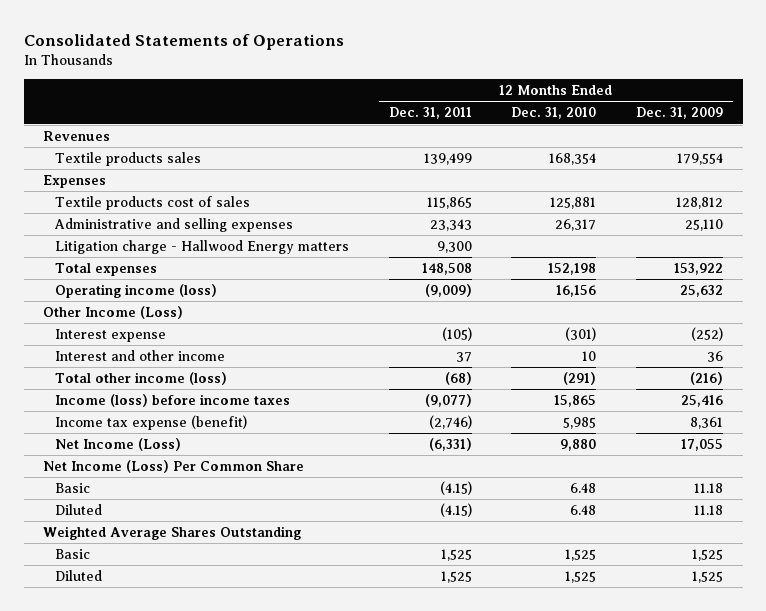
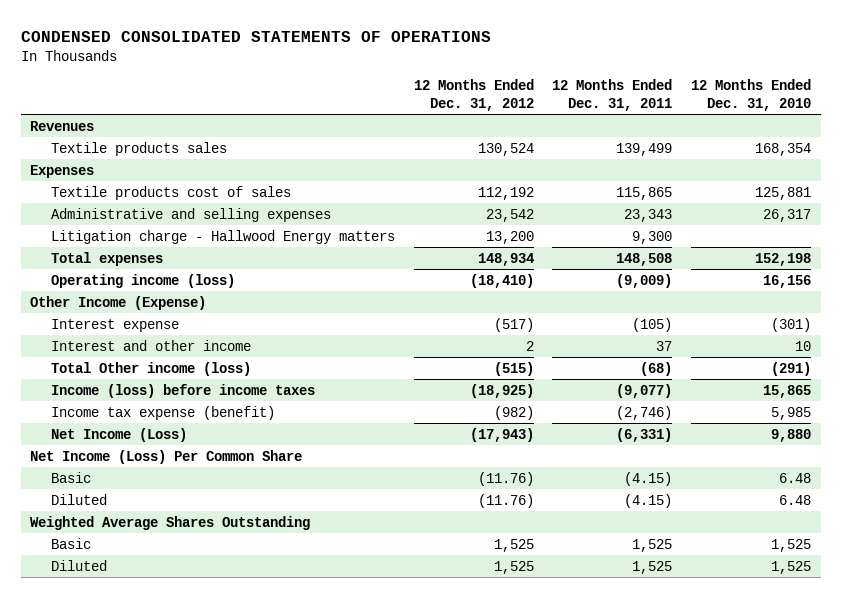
[23,33,344,50] Consolidated Statements of Operations -> [20,31,491,43] CONDENSED CONSOLIDATED STATEMENTS OF OPERATIONS
[635,107,723,120] Dec. 31, 2009 -> none
none -> [413,79,534,111] 12 Months Ended Dec. 31, 2012
[43,306,184,320] Other Income (Loss) -> [29,295,206,310] Other Income (Expense)
[55,372,228,386] Total other income (loss) -> [50,361,251,376] Total Other income (loss)

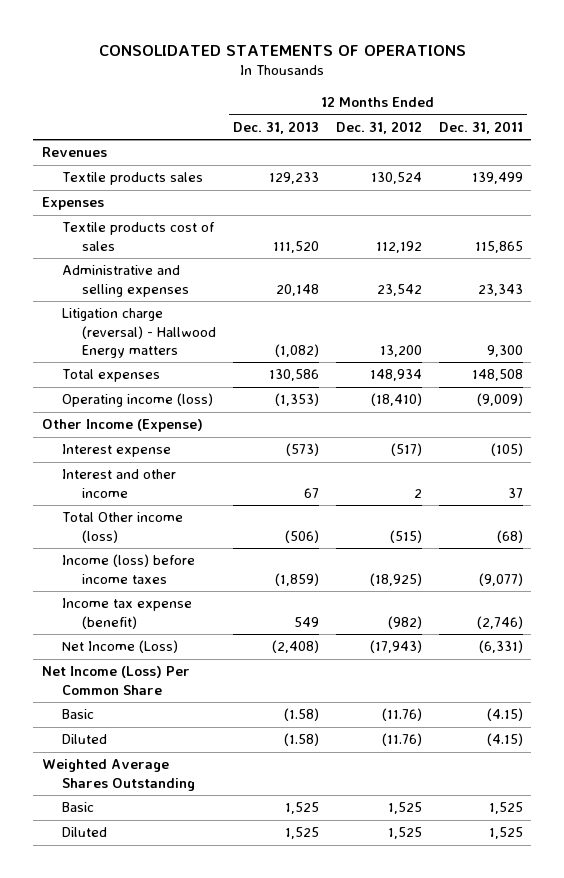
[20,31,491,43] CONDENSED CONSOLIDATED STATEMENTS OF OPERATIONS -> [99,44,467,56] CONSOLIDATED STATEMENTS OF OPERATIONS
[691,79,812,111] 12 Months Ended Dec. 31, 2010 -> none
none -> [232,120,319,134] Dec. 31, 2013
[50,229,395,244] Litigation charge - Hallwood Energy matters -> [61,308,217,358] Litigation charge (reversal) - Hallwood Energy matters

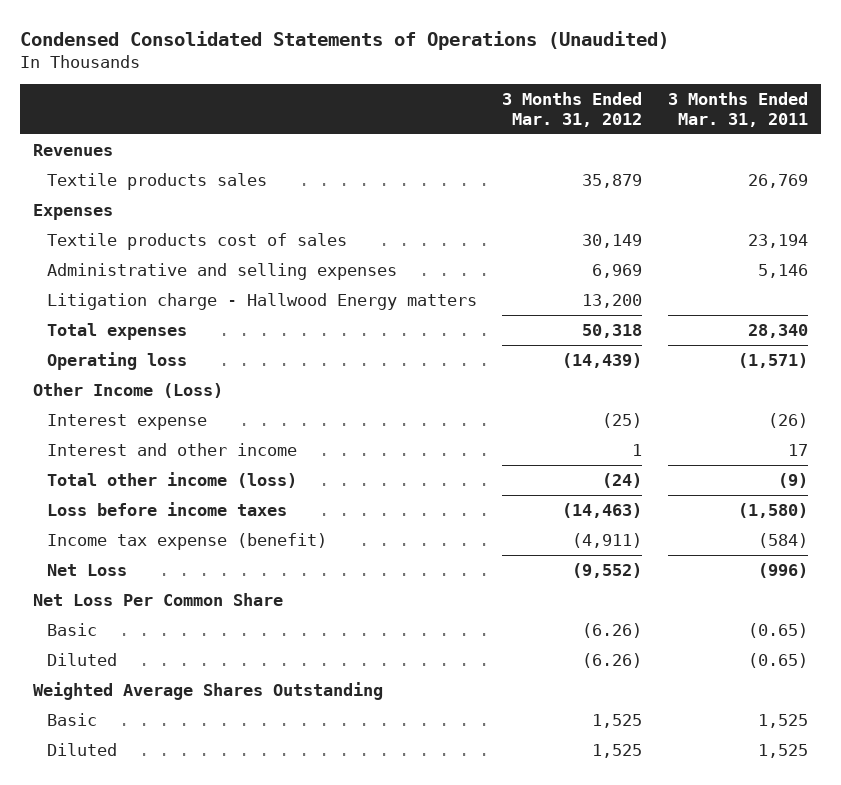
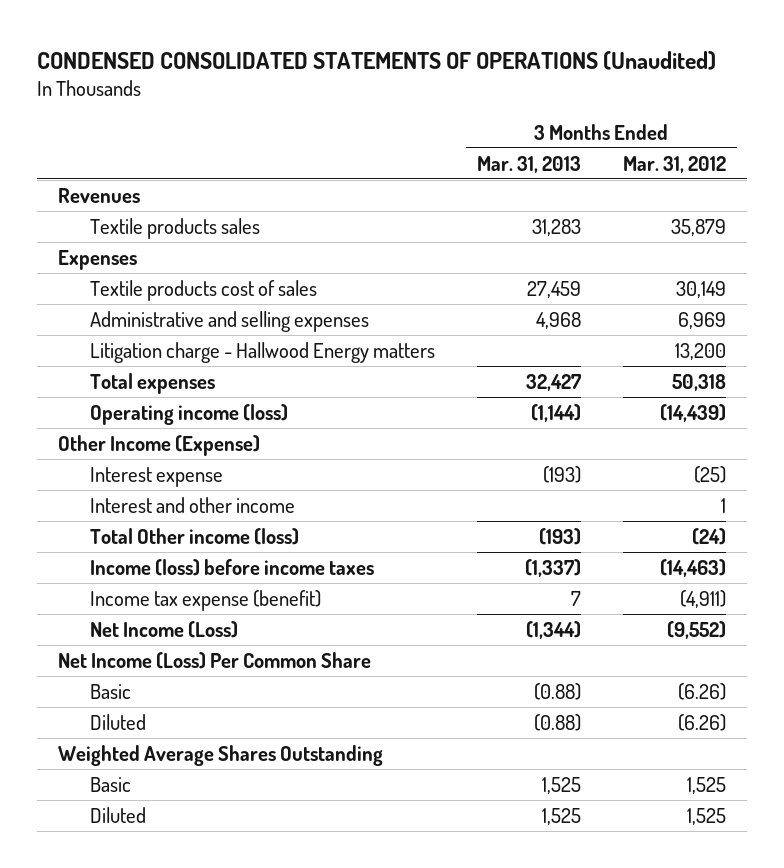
[20,30,670,50] Condensed Consolidated Statements of Operations (Unaudited) -> [37,50,717,70] CONDENSED CONSOLIDATED STATEMENTS OF OPERATIONS (Unaudited)
[667,91,808,127] 3 Months Ended Mar. 31, 2011 -> none
none -> [476,155,581,173] Mar. 31, 2013
[46,351,187,370] Operating loss -> [89,403,288,425] Operating income (loss)
[33,382,224,398] Other Income (Loss) -> [58,434,261,456] Other Income (Expense)
[46,471,297,488] Total other income (loss) -> [89,527,299,545] Total Other income (loss)
[46,501,287,516] Loss before income taxes -> [89,558,374,576] Income (loss) before income taxes
[46,563,127,576] Net Loss -> [89,620,238,638] Net Income (Loss)
[33,592,284,606] Net Loss Per Common Share -> [58,651,372,669] Net Income (Loss) Per Common Share

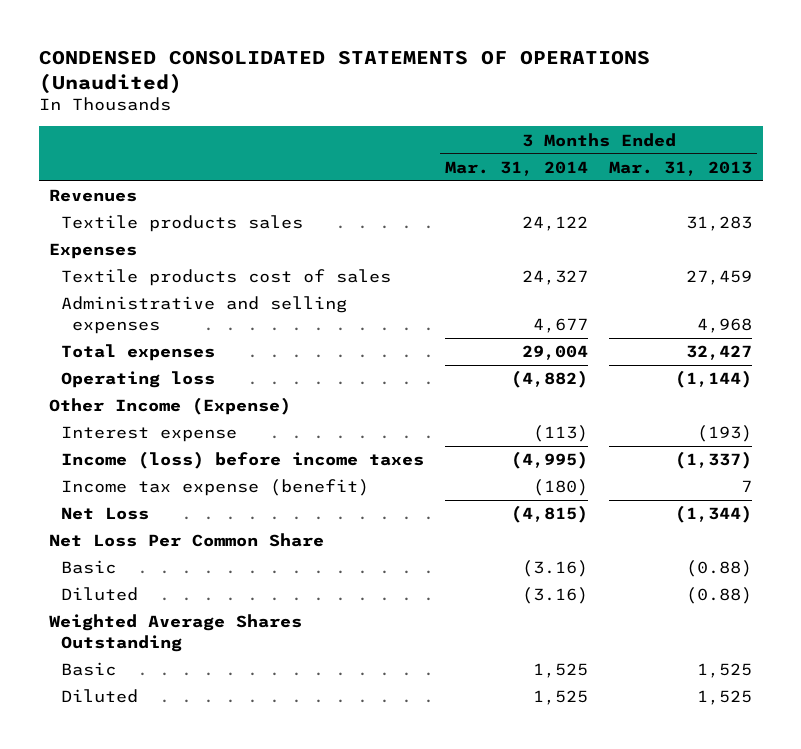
[623,155,727,173] Mar. 31, 2012 -> none
none -> [444,160,588,176] Mar. 31, 2014
[89,341,435,363] Litigation charge - Hallwood Energy matters -> none
[89,403,288,425] Operating income (loss) -> [60,371,215,389] Operating loss
[89,496,295,513] Interest and other income -> none
[89,527,299,545] Total Other income (loss) -> none
[89,620,238,638] Net Income (Loss) -> [60,507,149,521] Net Loss
[58,651,372,669] Net Income (Loss) Per Common Share -> [49,533,325,548] Net Loss Per Common Share

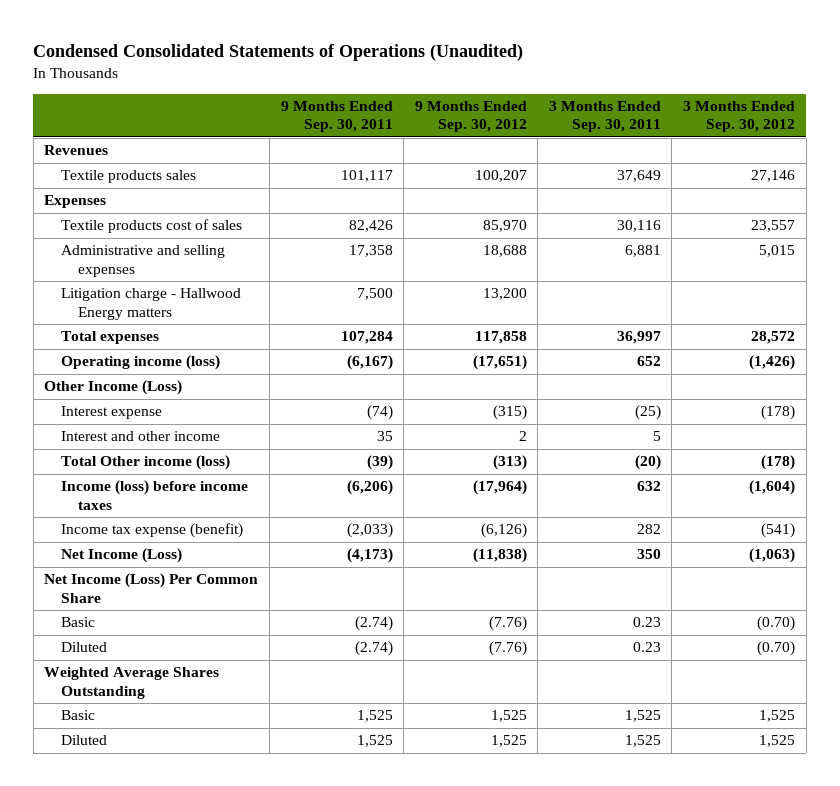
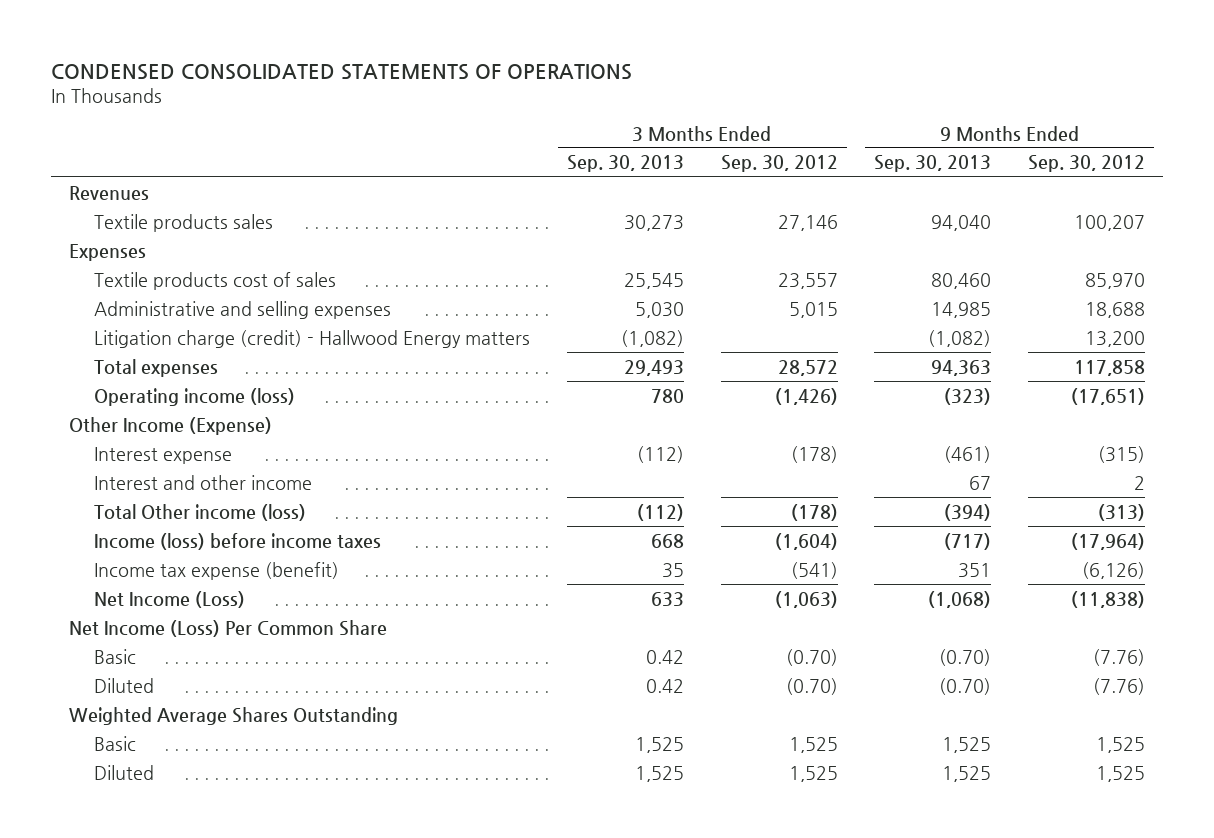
[33,44,524,62] Condensed Consolidated Statements of Operations (Unaudited) -> [50,63,632,80] CONDENSED CONSOLIDATED STATEMENTS OF OPERATIONS
[280,101,393,133] 9 Months Ended Sep. 30, 2011 -> none
[548,101,661,133] 3 Months Ended Sep. 30, 2011 -> none
none -> [566,155,684,173] Sep. 30, 2013
none -> [874,155,992,173] Sep. 30, 2013
[61,288,242,320] Litigation charge - Hallwood Energy matters -> [94,329,531,348] Litigation charge (credit) - Hallwood Energy matters
[44,380,183,396] Other Income (Loss) -> [68,416,272,435] Other Income (Expense)

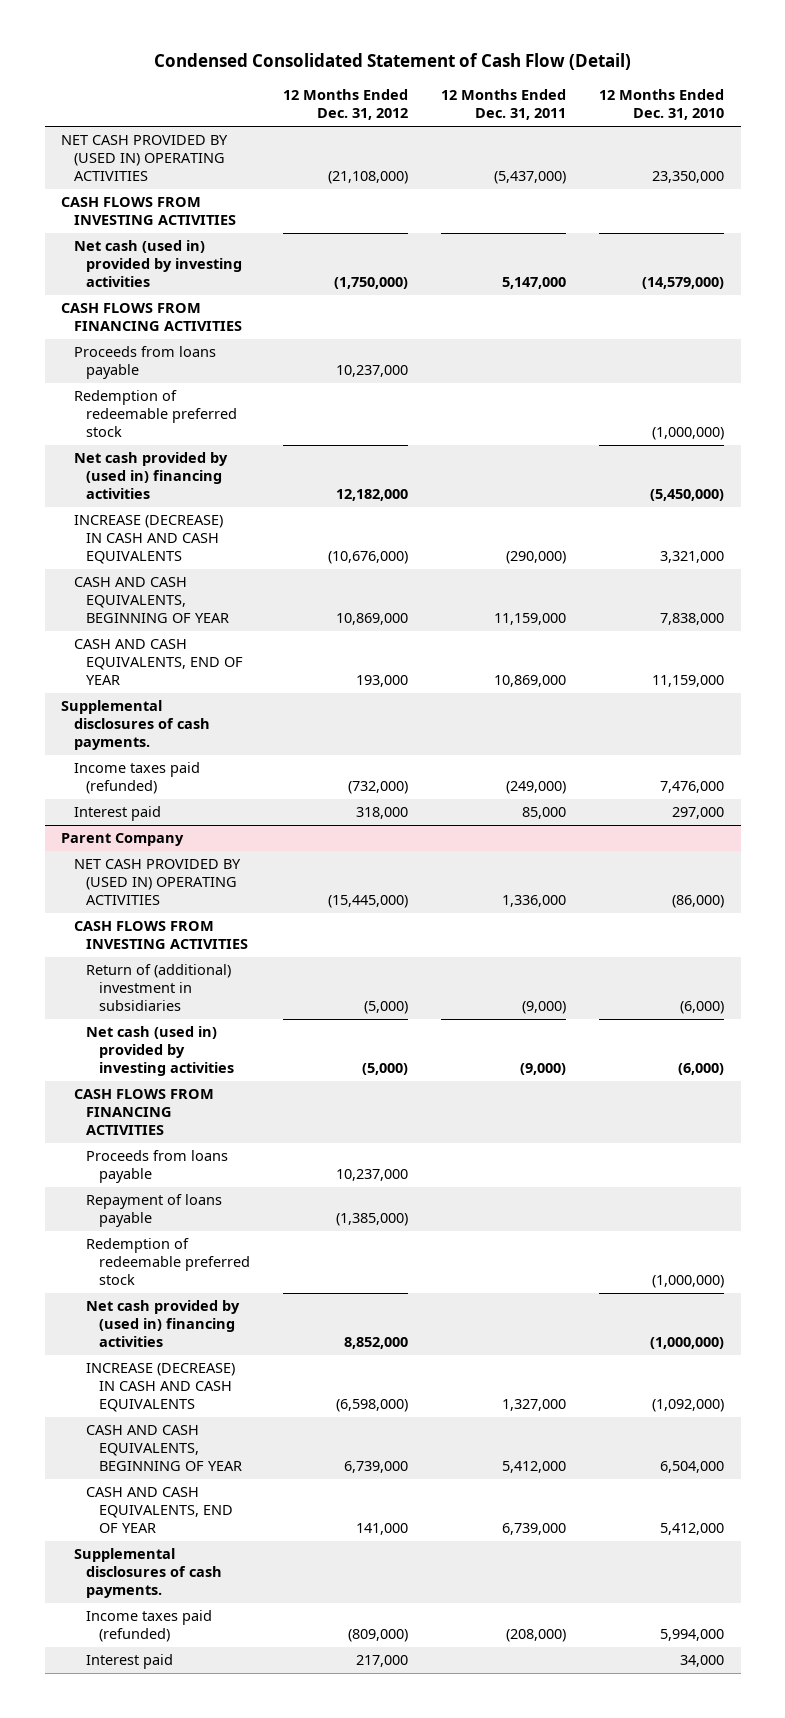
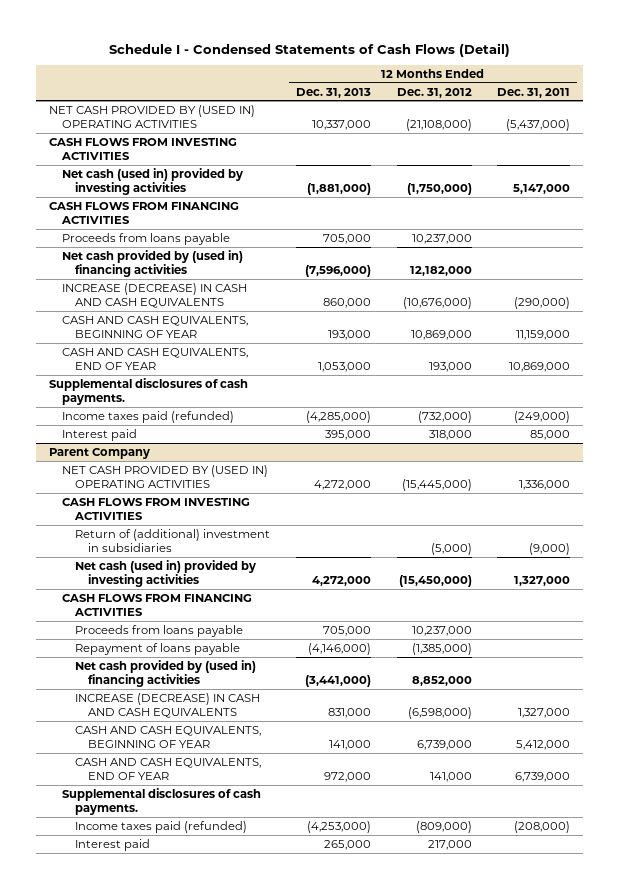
[153,53,631,71] Condensed Consolidated Statement of Cash Flow (Detail) -> [108,42,510,57] Schedule I - Condensed Statements of Cash Flows (Detail)
[599,89,725,121] 12 Months Ended Dec. 31, 2010 -> none
none -> [295,87,371,98] Dec. 31, 2013
[73,390,238,438] Redemption of redeemable preferred stock -> none
[362,1063,409,1076] (5,000) -> [398,574,472,587] (15,450,000)
[520,1063,567,1076] (9,000) -> [514,575,571,586] 1,327,000
[86,1238,251,1286] Redemption of redeemable preferred stock -> none

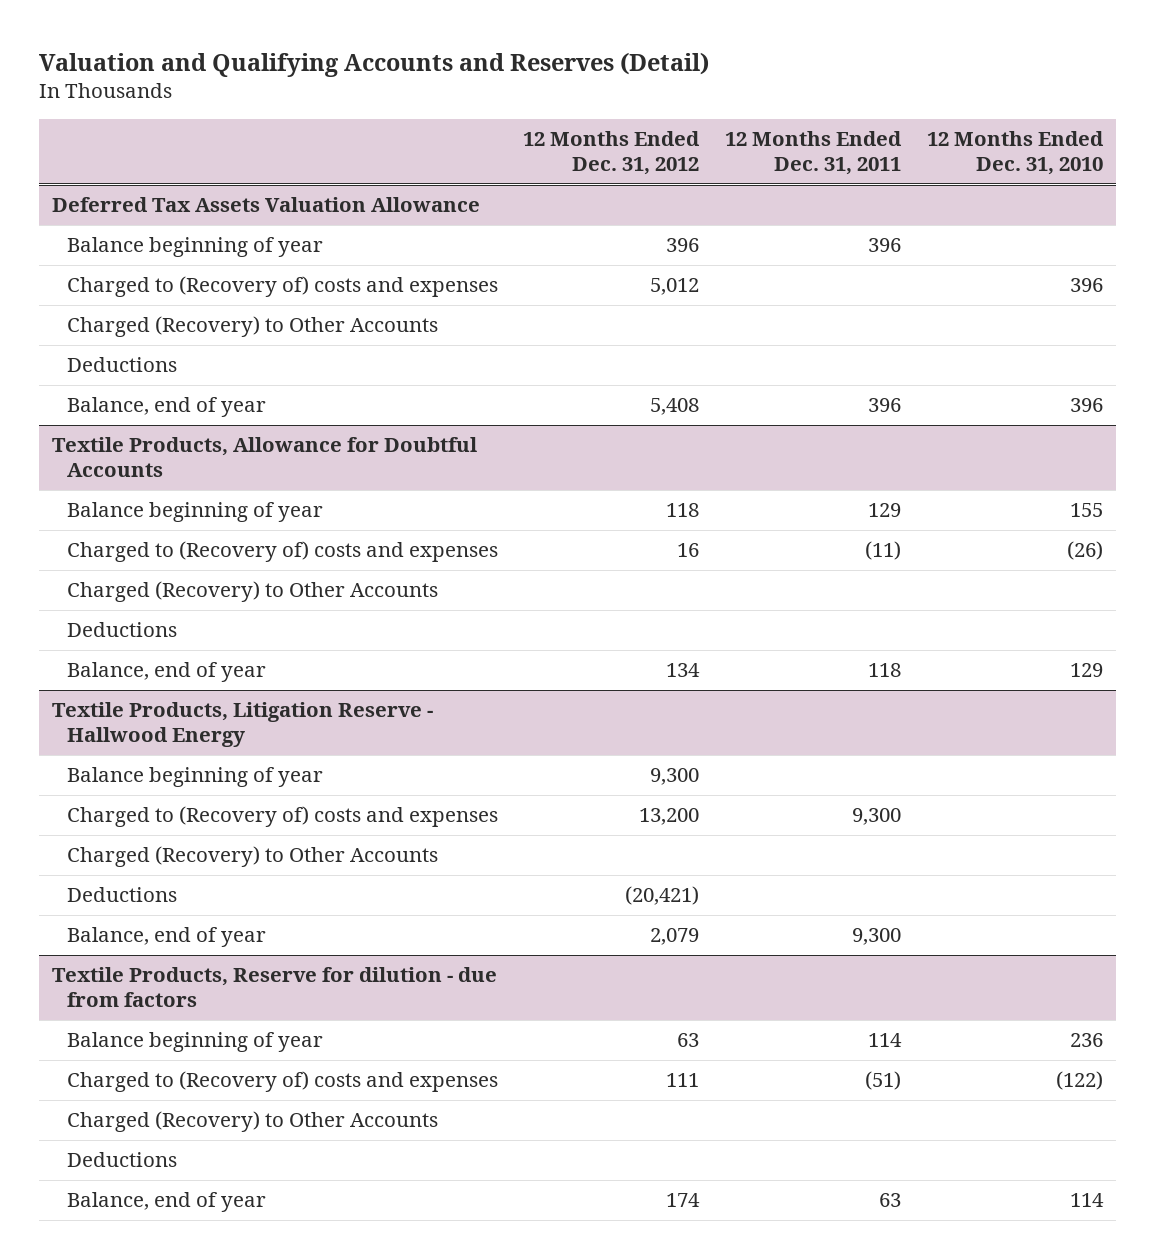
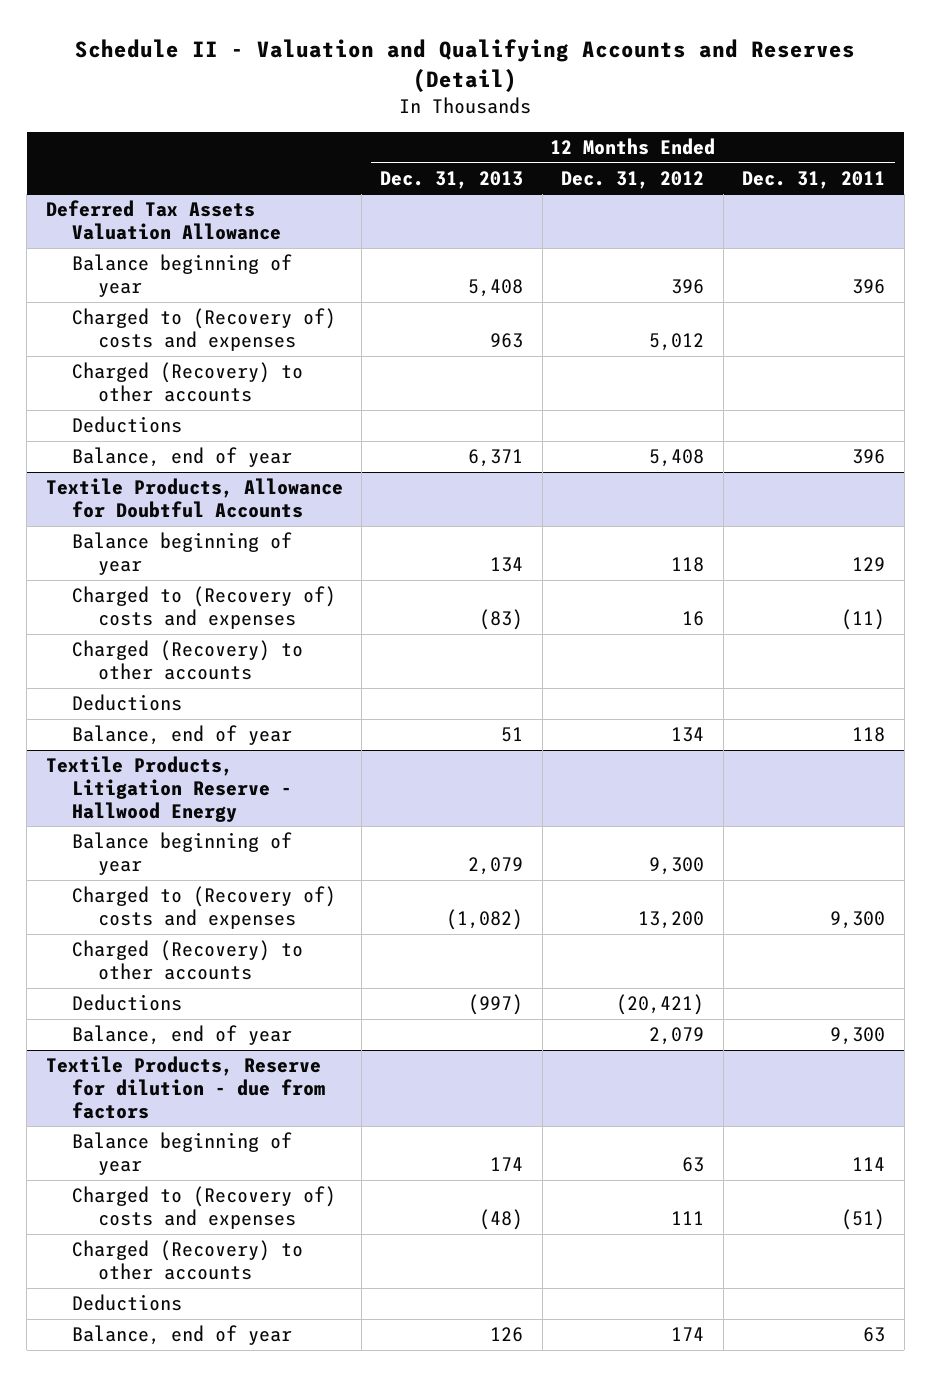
[39,51,710,77] Valuation and Qualifying Accounts and Reserves (Detail) -> [75,38,856,92] Schedule II - Valuation and Qualifying Accounts and Reserves (Detail)
[926,131,1104,175] 12 Months Ended Dec. 31, 2010 -> none
none -> [380,170,524,189] Dec. 31, 2013
[66,316,438,338] Charged (Recovery) to Other Accounts -> [71,362,303,402] Charged (Recovery) to other accounts
[66,581,438,603] Charged (Recovery) to Other Accounts -> [71,640,303,680] Charged (Recovery) to other accounts
[66,846,438,868] Charged (Recovery) to Other Accounts -> [71,940,303,980] Charged (Recovery) to other accounts
[66,1111,438,1133] Charged (Recovery) to Other Accounts -> [71,1240,303,1280] Charged (Recovery) to other accounts

